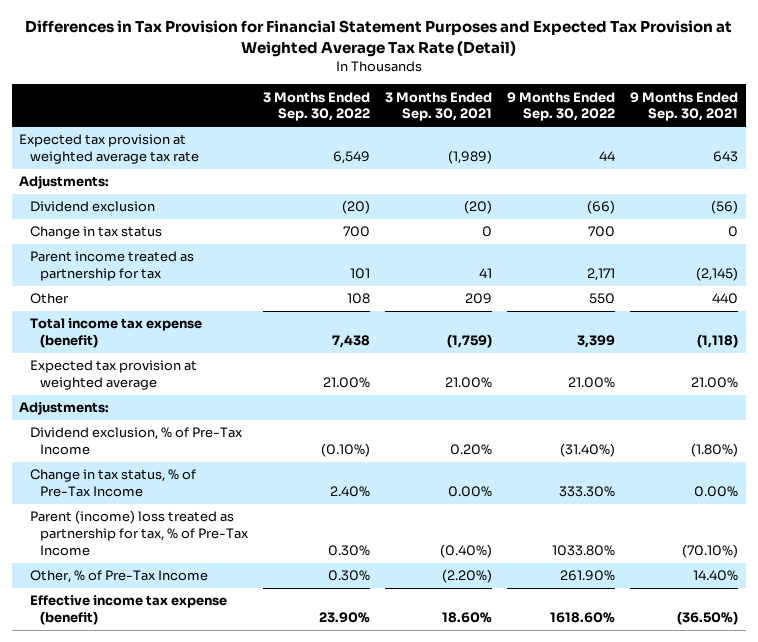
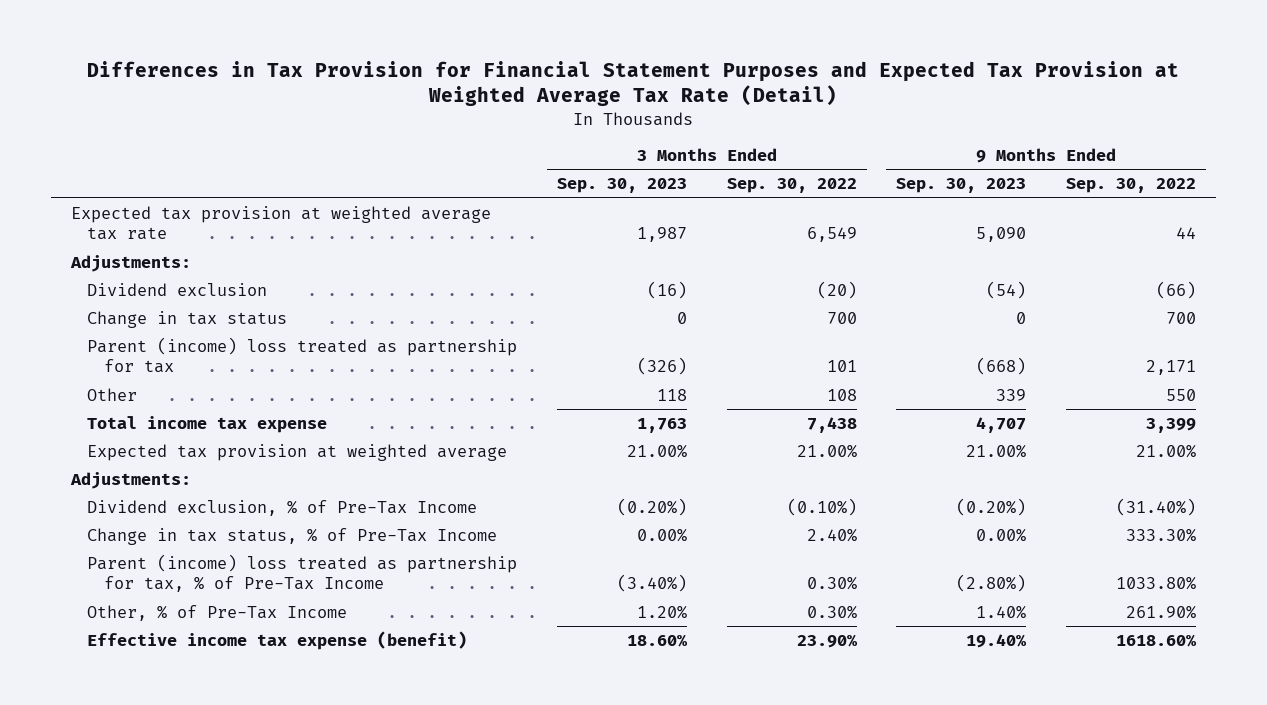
[385,91,493,122] 3 Months Ended Sep. 30, 2021 -> none
[630,91,739,122] 9 Months Ended Sep. 30, 2021 -> none
none -> [556,178,687,194] Sep. 30, 2023
none -> [896,178,1027,194] Sep. 30, 2023
[29,251,194,282] Parent income treated as partnership for tax -> [87,336,518,374] Parent (income) loss treated as partnership for tax
[29,318,202,349] Total income tax expense (benefit) -> [87,415,328,433] Total income tax expense

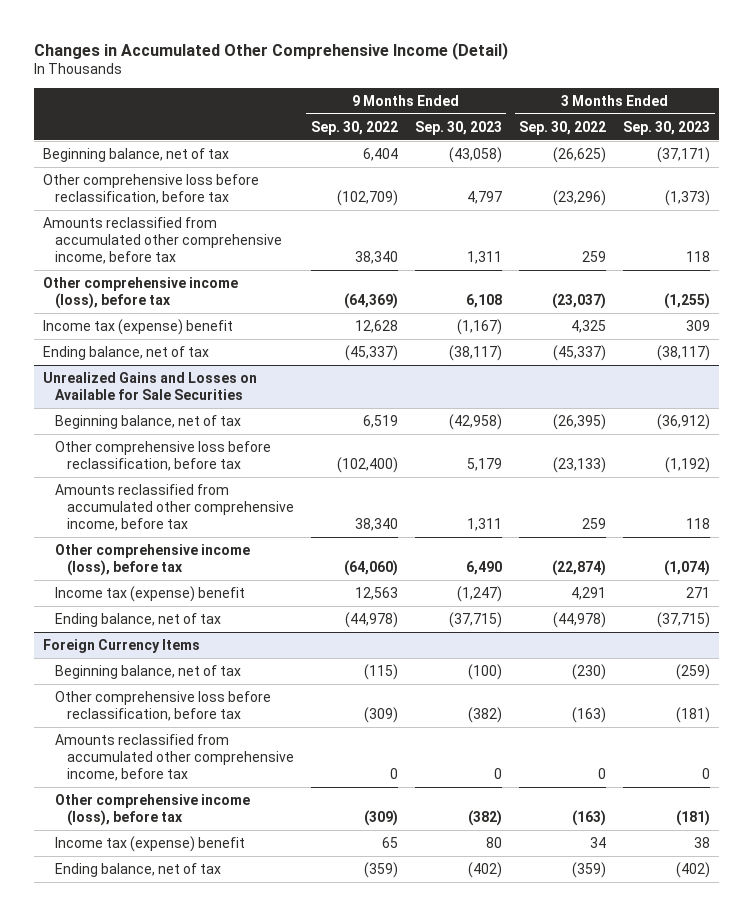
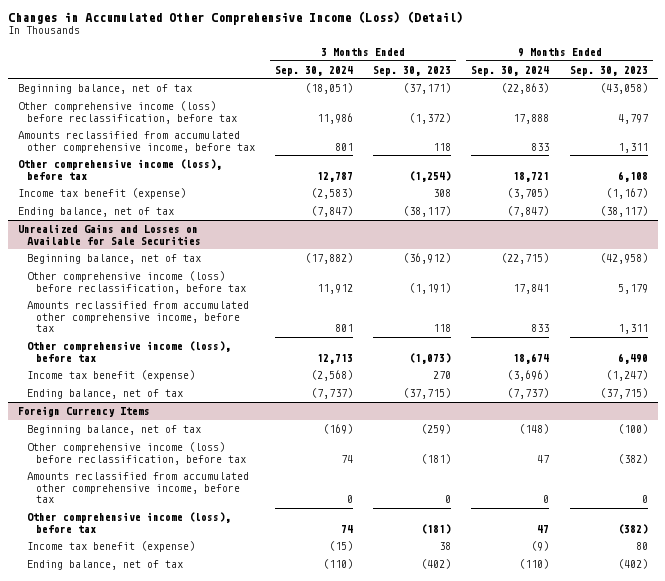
[34,41,509,60] Changes in Accumulated Other Comprehensive Income (Detail) -> [7,10,463,25] Changes in Accumulated Other Comprehensive Income (Loss) (Detail)
[310,120,398,135] Sep. 30, 2022 -> none
[519,120,607,135] Sep. 30, 2022 -> none
none -> [274,65,353,76] Sep. 30, 2024
none -> [471,65,550,76] Sep. 30, 2024
[42,173,259,205] Other comprehensive loss before reclassification, before tax -> [17,101,237,124] Other comprehensive income (loss) before reclassification, before tax
[665,190,711,207] (1,373) -> [409,112,452,124] (1,372)
[664,293,711,310] (1,255) -> [409,170,452,182] (1,254)
[42,318,233,335] Income tax (expense) benefit -> [17,188,186,200] Income tax benefit (expense)
[686,319,711,331] 309 -> [433,189,452,198] 308
[54,440,271,472] Other comprehensive loss before reclassification, before tax -> [26,271,246,294] Other comprehensive income (loss) before reclassification, before tax
[665,457,711,474] (1,192) -> [409,282,452,294] (1,191)
[664,560,711,577] (1,074) -> [409,352,452,364] (1,073)
[54,585,245,602] Income tax (expense) benefit -> [26,370,195,382] Income tax benefit (expense)
[686,586,711,598] 271 -> [433,371,452,380] 270
[54,690,271,722] Other comprehensive loss before reclassification, before tax -> [26,442,246,465] Other comprehensive income (loss) before reclassification, before tax
[54,835,245,852] Income tax (expense) benefit -> [26,541,195,553] Income tax benefit (expense)

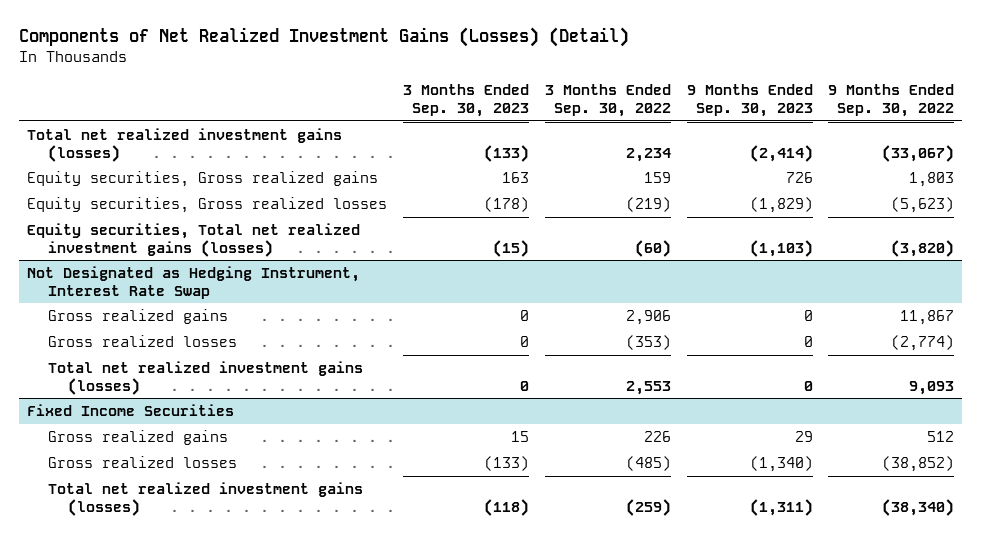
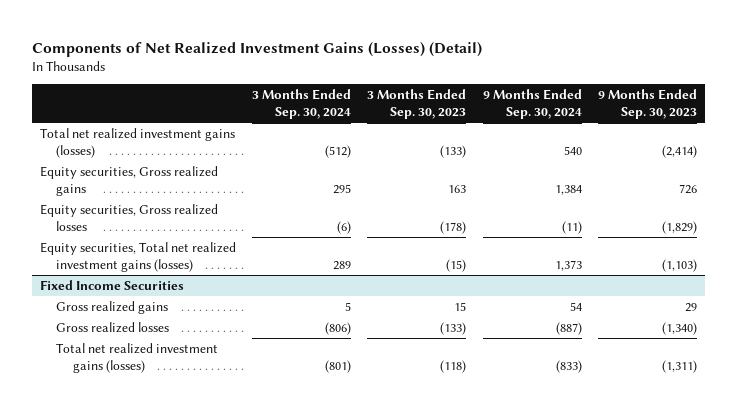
[544,84,671,117] 3 Months Ended Sep. 30, 2022 -> none
[828,84,955,117] 9 Months Ended Sep. 30, 2022 -> none
none -> [252,89,352,120] 3 Months Ended Sep. 30, 2024
none -> [482,89,582,120] 9 Months Ended Sep. 30, 2024
[27,266,361,299] Not Designated as Hedging Instrument, Interest Rate Swap -> none
[47,309,228,325] Gross realized gains -> none
[47,335,237,348] Gross realized losses -> none
[47,361,363,395] Total net realized investment gains (losses) -> none

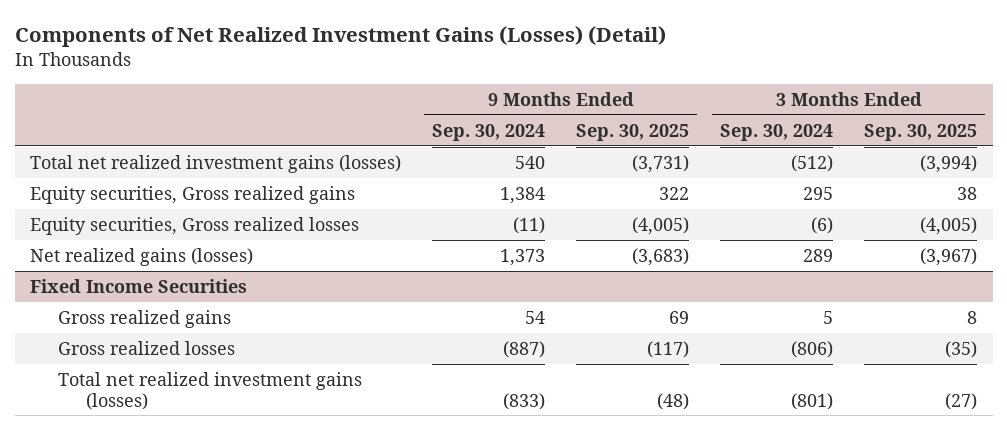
[367,89,467,120] 3 Months Ended Sep. 30, 2023 -> none
[598,89,698,120] 9 Months Ended Sep. 30, 2023 -> none
none -> [576,123,690,141] Sep. 30, 2025
none -> [864,123,978,141] Sep. 30, 2025
[39,241,236,272] Equity securities, Total net realized investment gains (losses) -> [30,247,254,266] Net realized gains (losses)

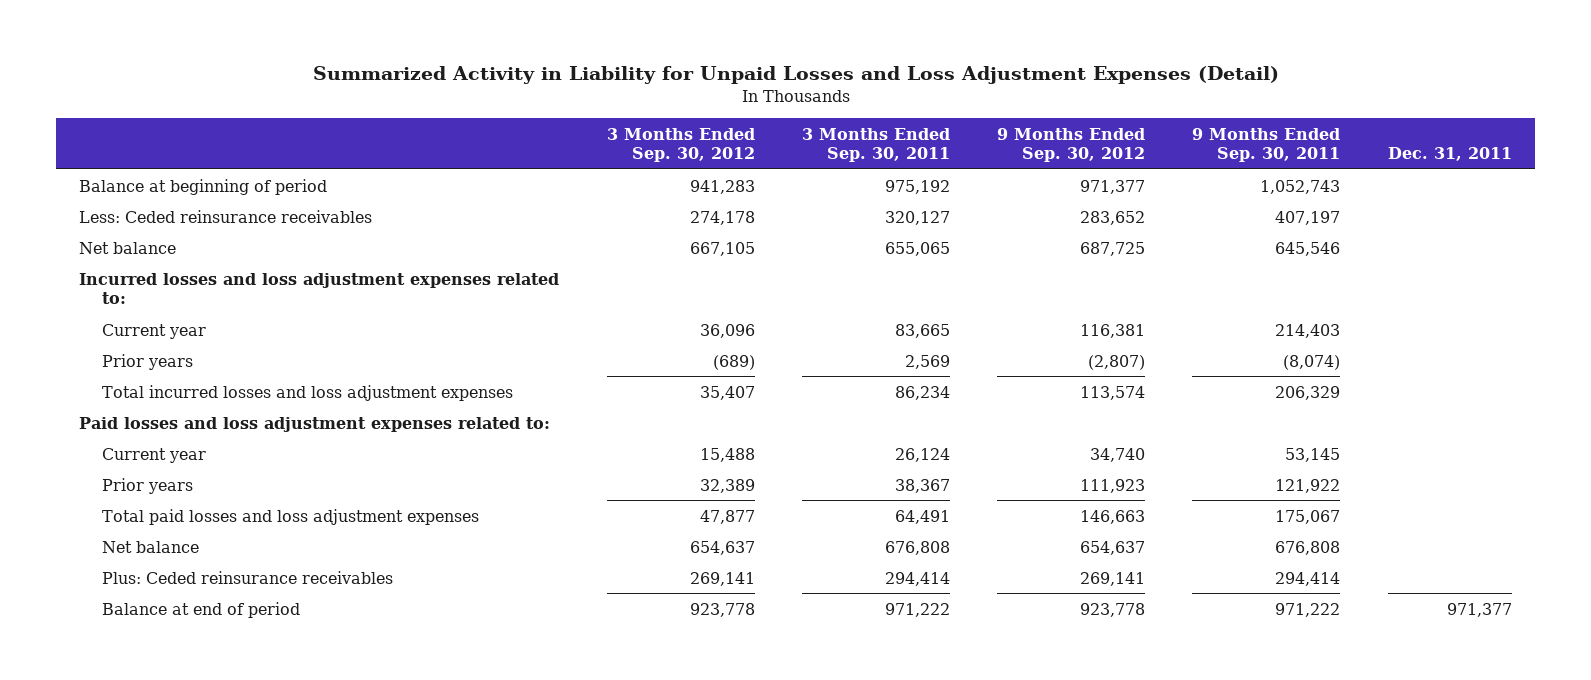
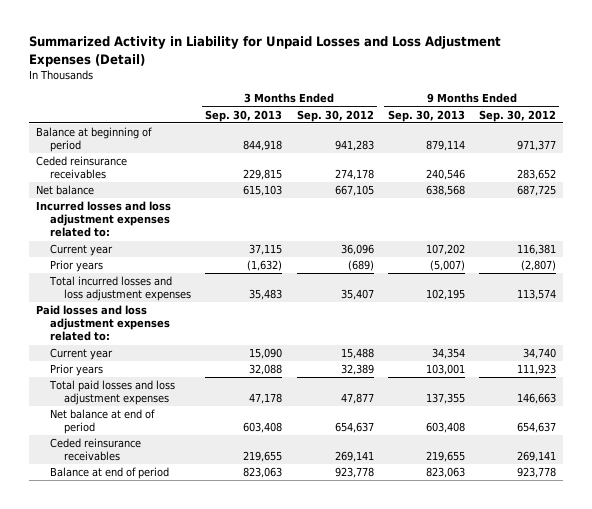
[801,127,950,162] 3 Months Ended Sep. 30, 2011 -> none
[1192,127,1341,162] 9 Months Ended Sep. 30, 2011 -> none
[1387,146,1512,161] Dec. 31, 2011 -> none
none -> [205,109,283,122] Sep. 30, 2013
none -> [387,109,465,122] Sep. 30, 2013
[79,209,373,223] Less: Ceded reinsurance receivables -> [36,156,128,180] Ceded reinsurance receivables
[101,540,199,553] Net balance -> [50,409,156,435] Net balance at end of period
[101,570,393,584] Plus: Ceded reinsurance receivables -> [50,438,142,462] Ceded reinsurance receivables

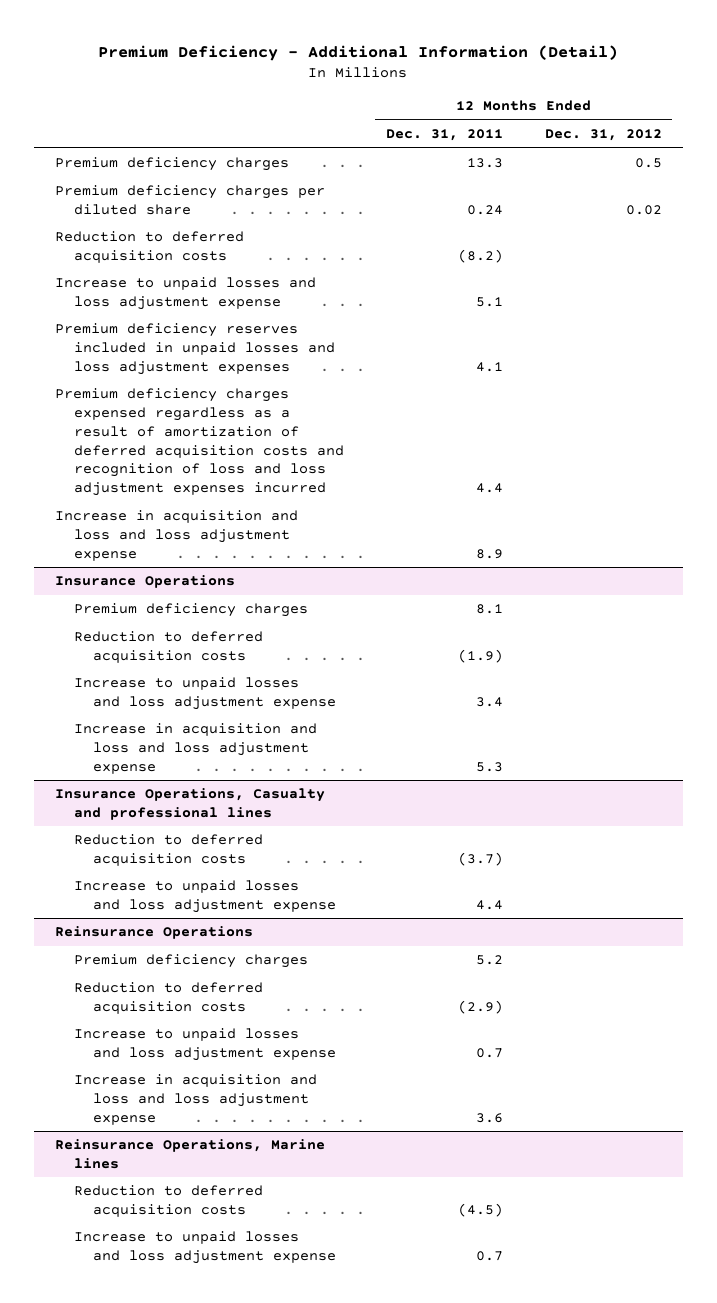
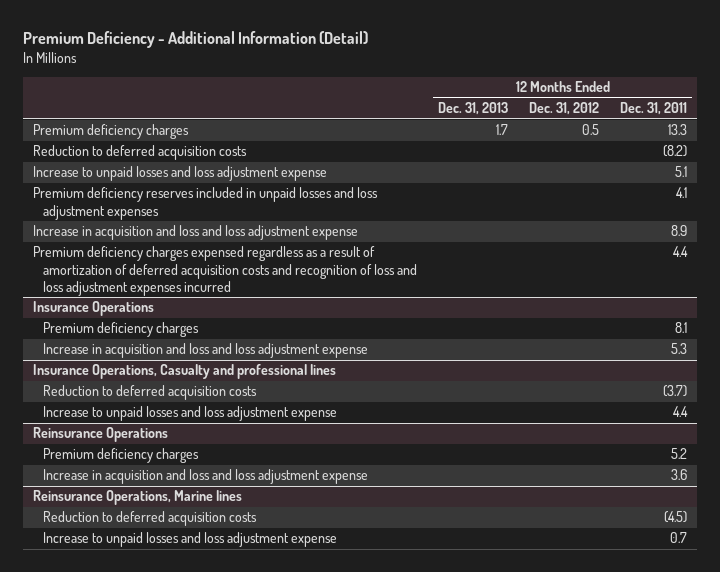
none -> [438,102,509,116] Dec. 31, 2013
[54,185,325,216] Premium deficiency charges per diluted share -> none
[54,388,344,497] Premium deficiency charges expensed regardless as a result of amortization of deferred acquisition costs and recognition of loss and loss adjustment expenses incurred -> [33,246,418,296] Premium deficiency charges expensed regardless as a result of amortization of deferred acquisition costs and recognition of loss and loss adjustment expenses incurred
[73,631,263,664] Reduction to deferred acquisition costs -> none
[73,677,337,711] Increase to unpaid losses and loss adjustment expense -> none
[73,982,263,1015] Reduction to deferred acquisition costs -> none
[73,1028,337,1062] Increase to unpaid losses and loss adjustment expense -> none

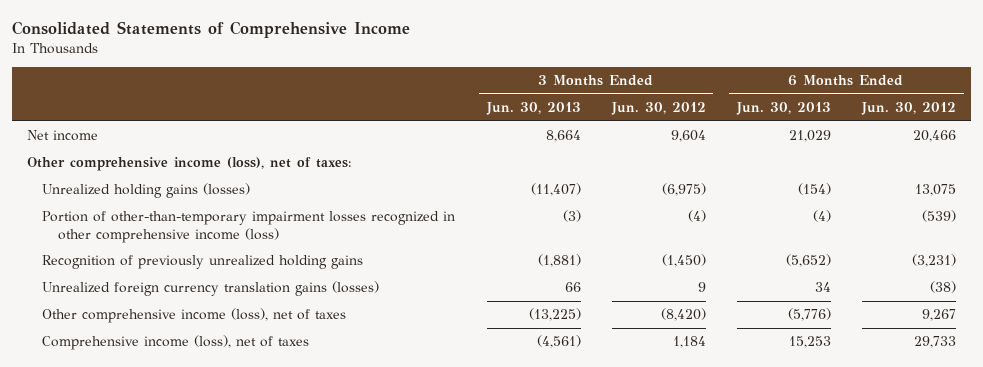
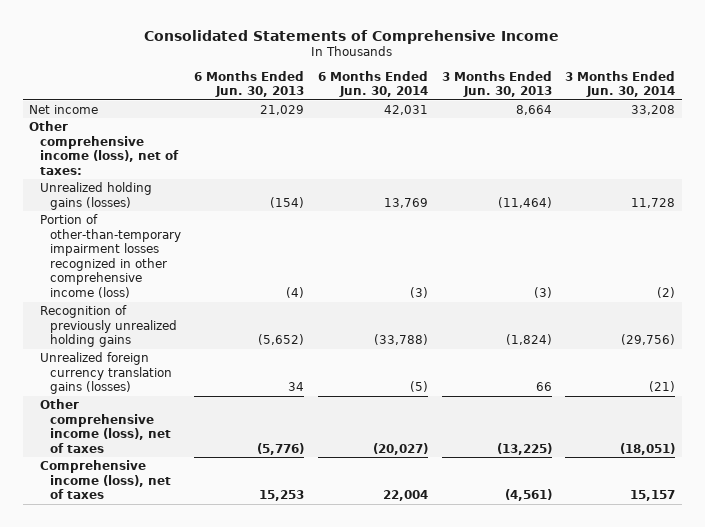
[610,102,706,116] Jun. 30, 2012 -> none
[860,102,956,116] Jun. 30, 2012 -> none
none -> [317,70,428,98] 6 Months Ended Jun. 30, 2014
none -> [565,70,676,98] 3 Months Ended Jun. 30, 2014
[530,183,581,197] (11,407) -> [497,196,552,208] (11,464)
[537,254,581,268] (1,881) -> [505,334,552,346] (1,824)

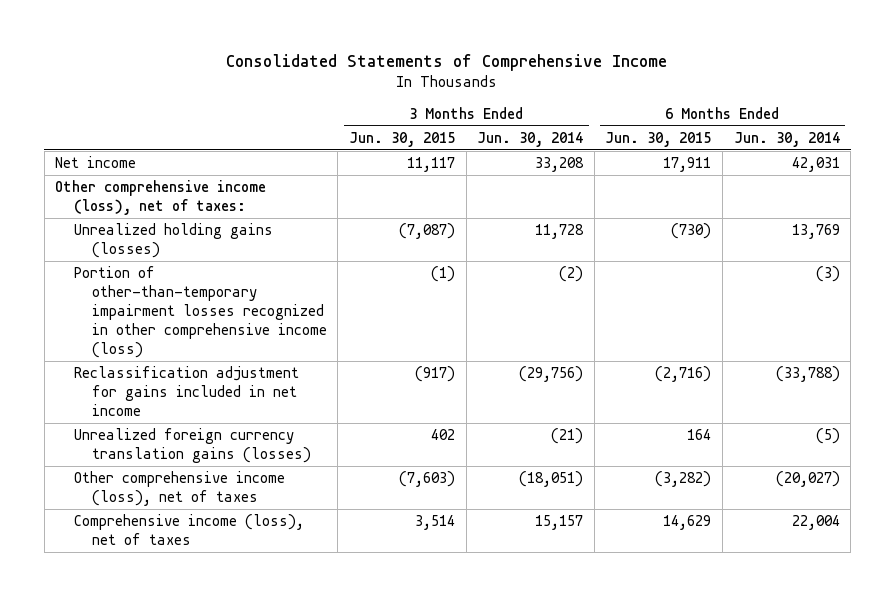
[194,70,305,98] 6 Months Ended Jun. 30, 2013 -> none
[441,70,552,98] 3 Months Ended Jun. 30, 2013 -> none
none -> [349,132,456,148] Jun. 30, 2015
none -> [605,132,712,148] Jun. 30, 2015
[39,304,177,348] Recognition of previously unrealized holding gains -> [73,366,299,417] Reclassification adjustment for gains included in net income

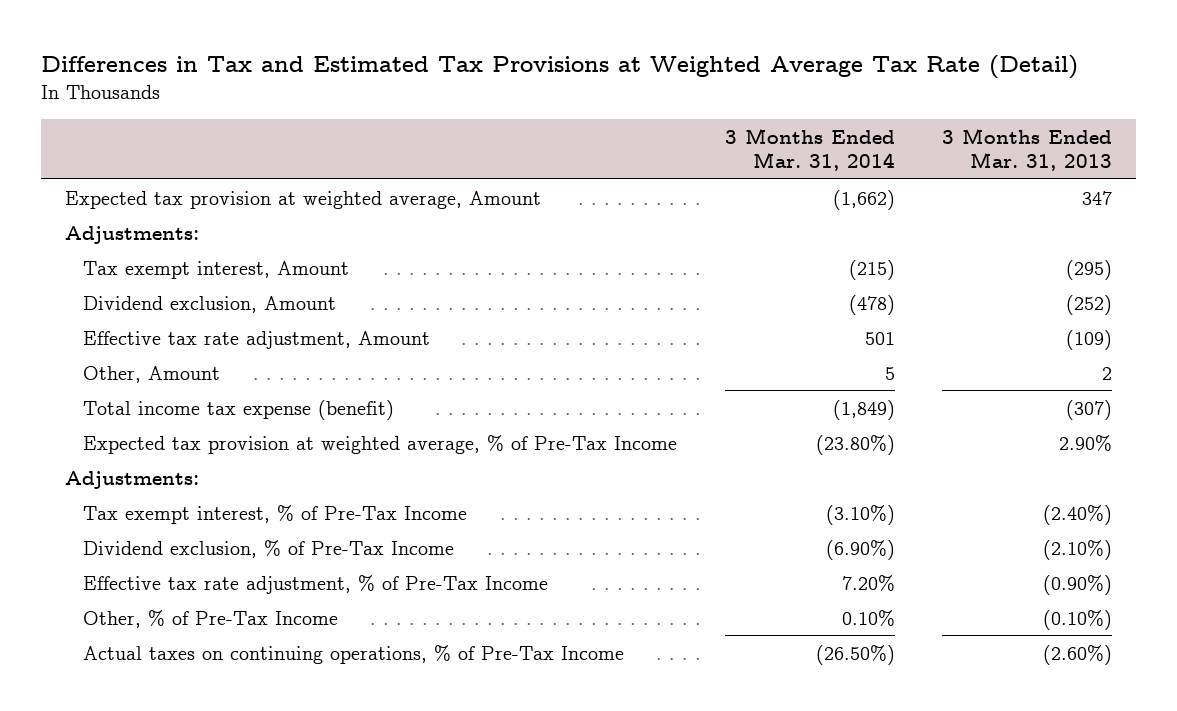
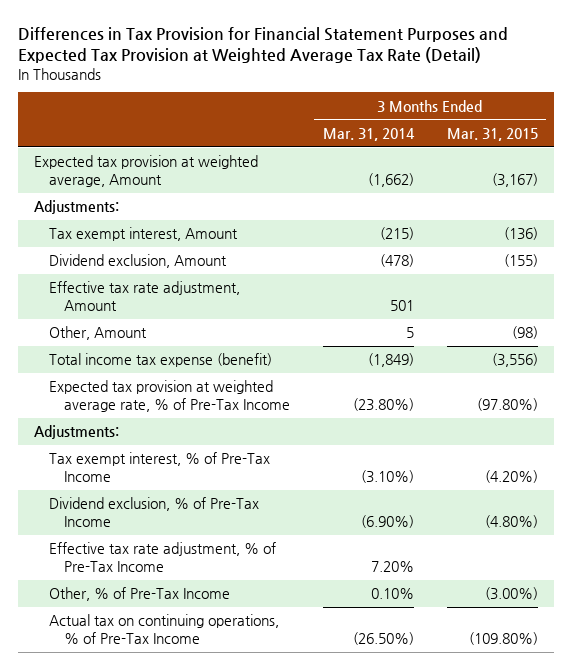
[41,55,1079,80] Differences in Tax and Estimated Tax Provisions at Weighted Average Tax Rate (Detail) -> [17,26,508,64] Differences in Tax Provision for Financial Statement Purposes and Expected Tax Provision at Weighted Average Tax Rate (Detail)
[942,127,1113,172] 3 Months Ended Mar. 31, 2013 -> none
none -> [446,127,538,141] Mar. 31, 2015
[82,434,677,454] Expected tax provision at weighted average, % of Pre-Tax Income -> [48,380,290,412] Expected tax provision at weighted average rate, % of Pre-Tax Income
[82,644,624,664] Actual taxes on continuing operations, % of Pre-Tax Income -> [48,614,279,644] Actual tax on continuing operations, % of Pre-Tax Income

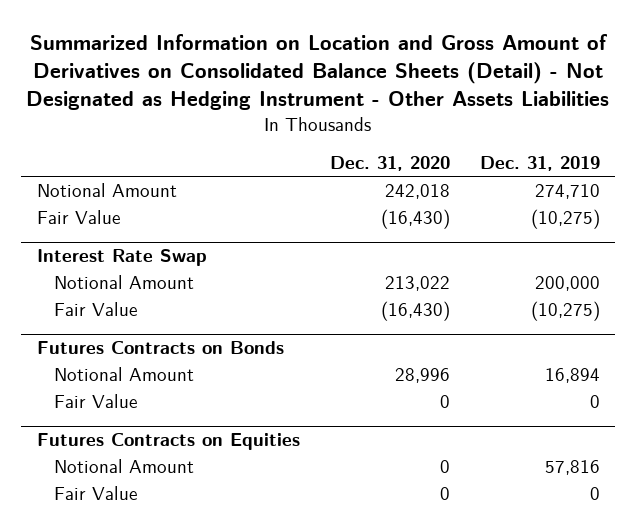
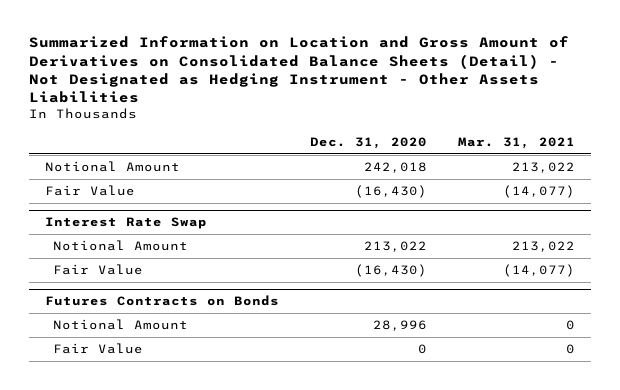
[480,156,601,172] Dec. 31, 2019 -> none
none -> [458,137,576,150] Mar. 31, 2021
[36,432,300,450] Futures Contracts on Equities -> none
[53,458,194,473] Notional Amount -> none
[53,485,137,500] Fair Value -> none

